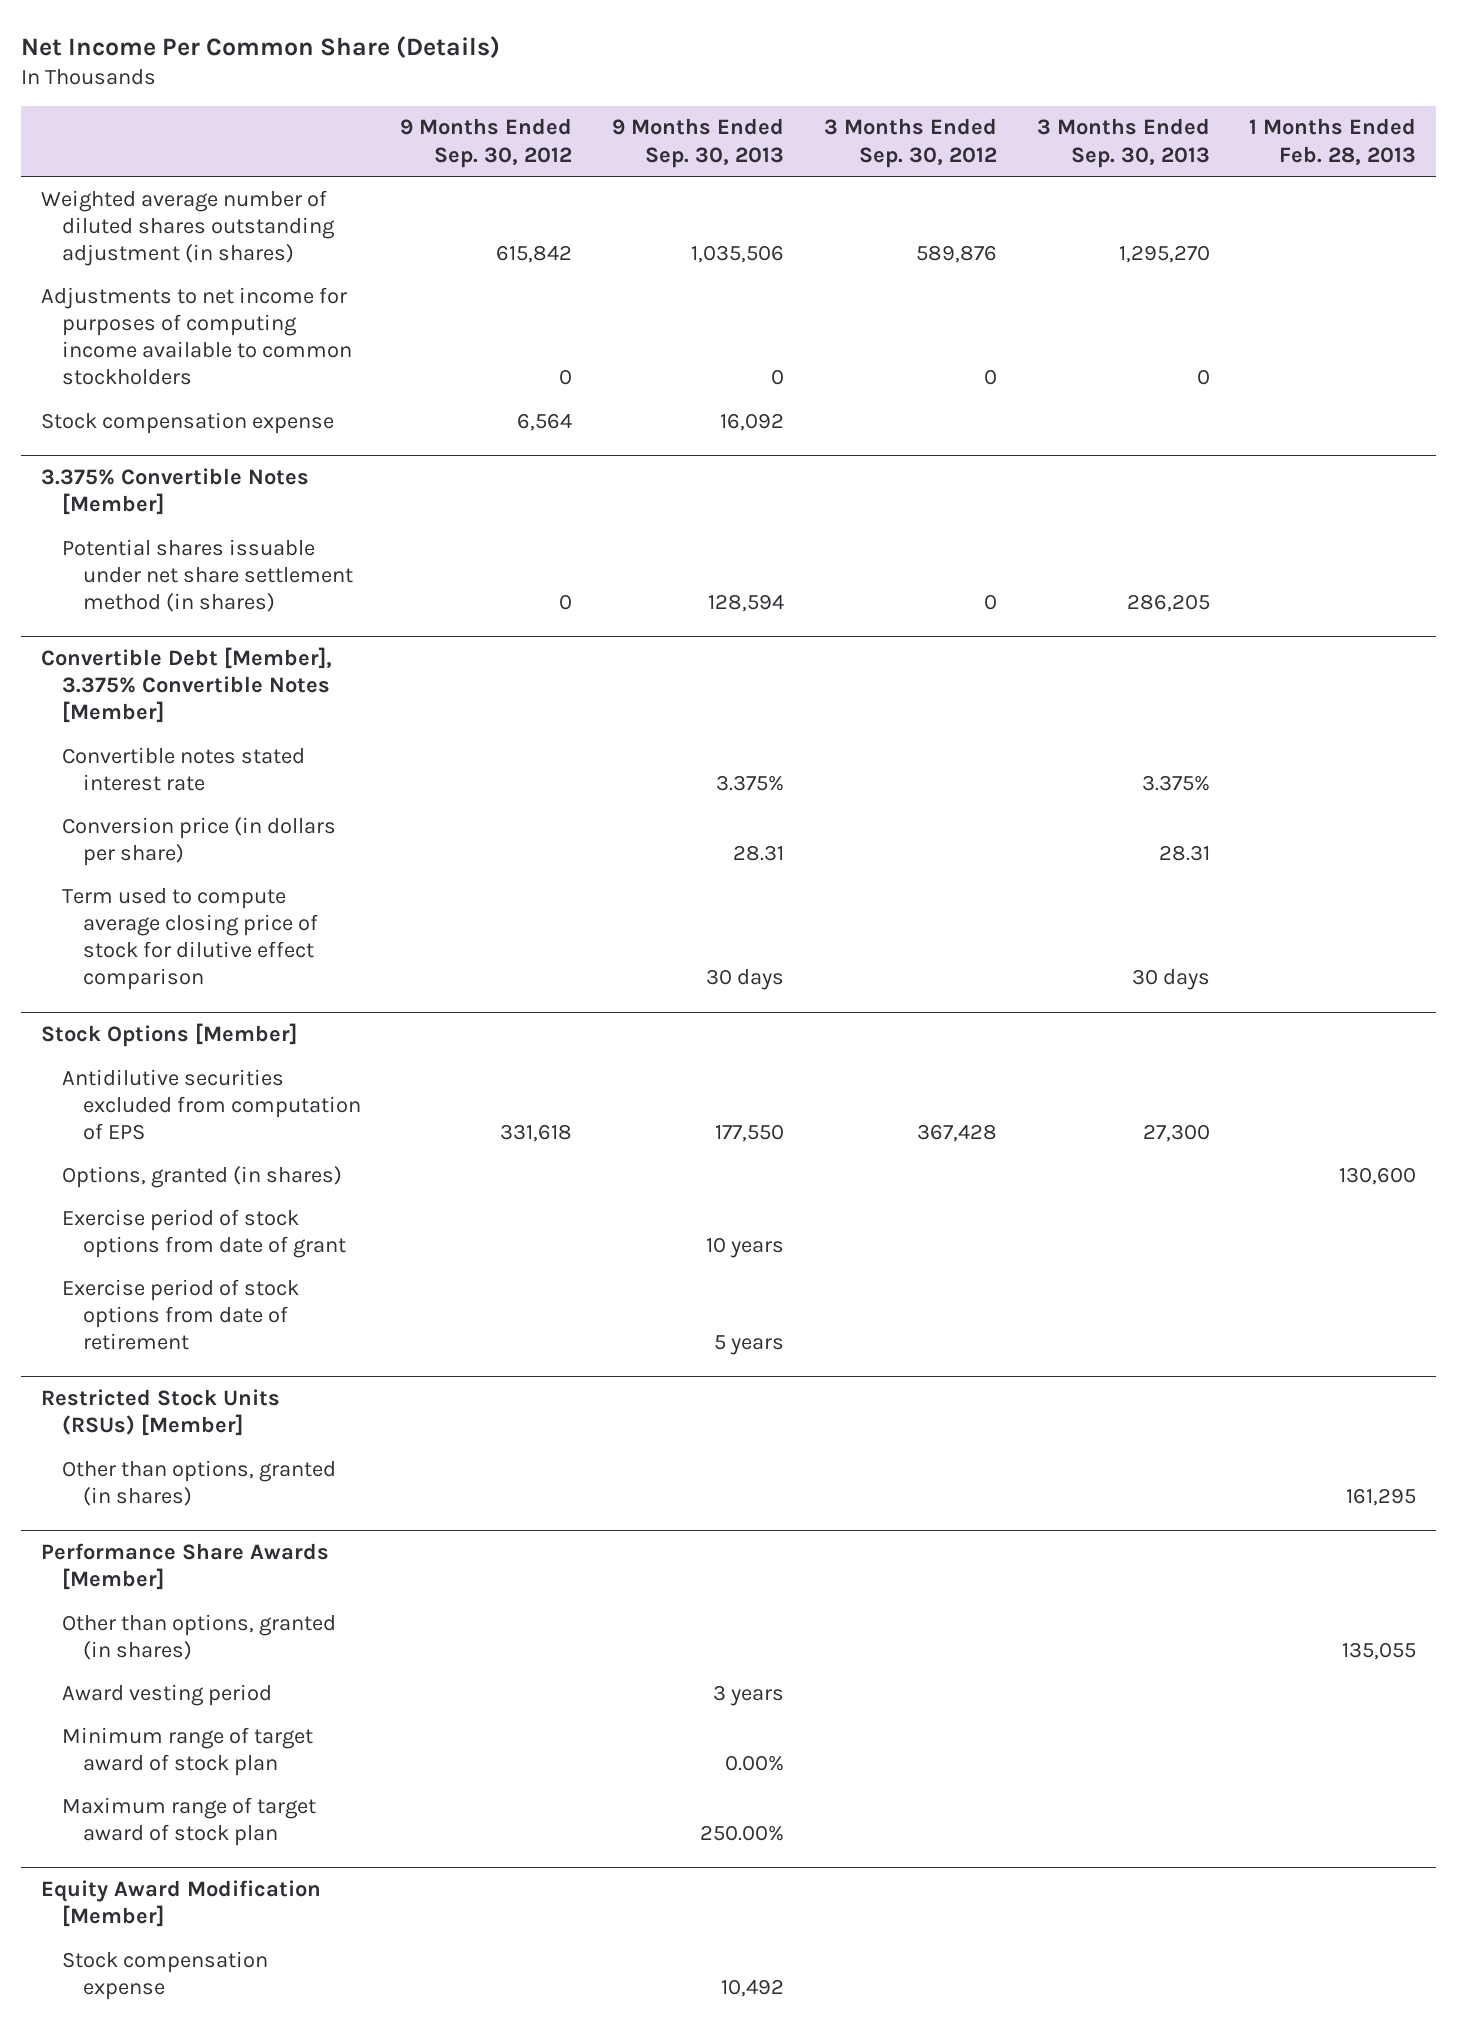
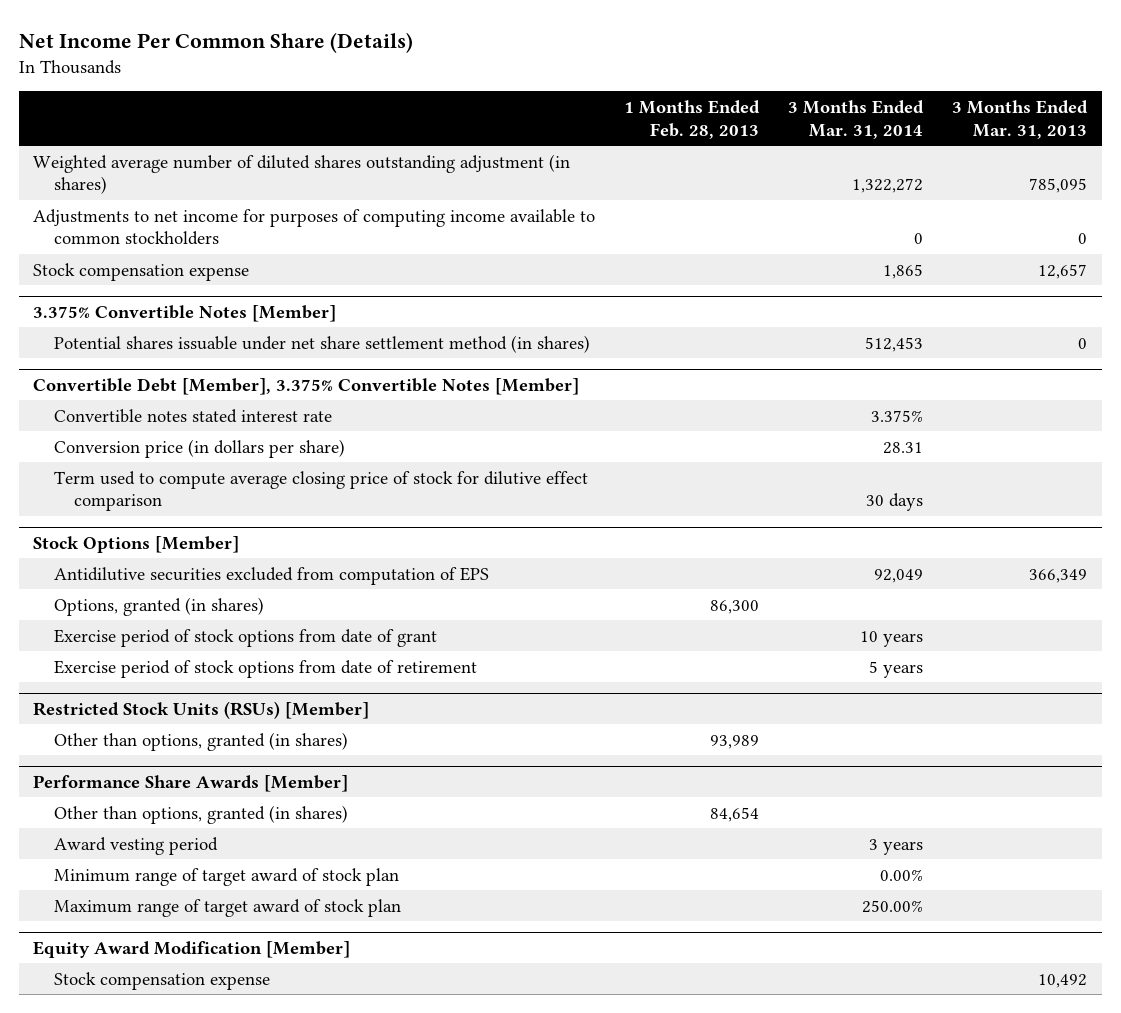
[400,118,573,168] 9 Months Ended Sep. 30, 2012 -> none
[612,118,785,168] 9 Months Ended Sep. 30, 2013 -> none
[823,118,997,168] 3 Months Ended Sep. 30, 2012 -> none
[1036,118,1210,168] 3 Months Ended Sep. 30, 2013 -> none
none -> [788,99,925,139] 3 Months Ended Mar. 31, 2014
none -> [952,99,1089,139] 3 Months Ended Mar. 31, 2013
[1339,1166,1417,1185] 130,600 -> [710,599,760,614] 86,300
[1346,1487,1417,1506] 161,295 -> [710,734,760,749] 93,989
[1342,1641,1417,1660] 135,055 -> [710,806,760,822] 84,654

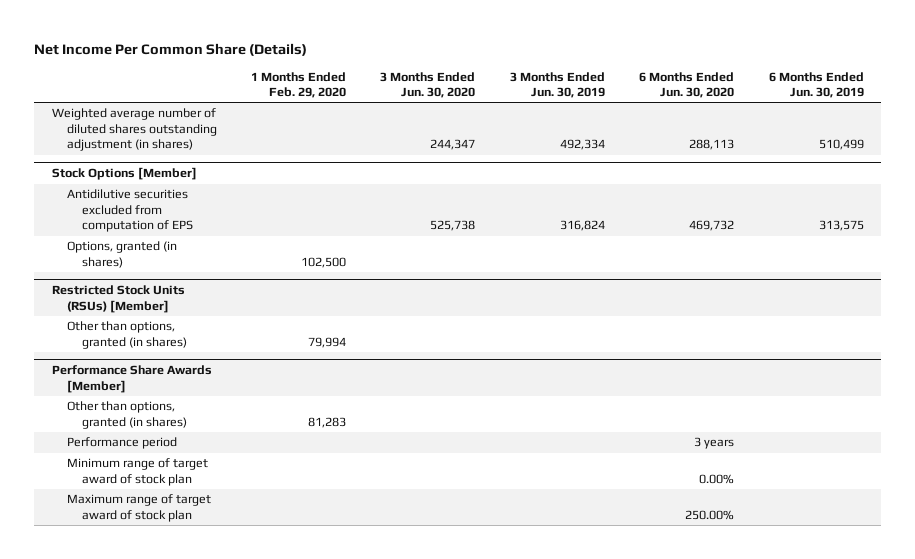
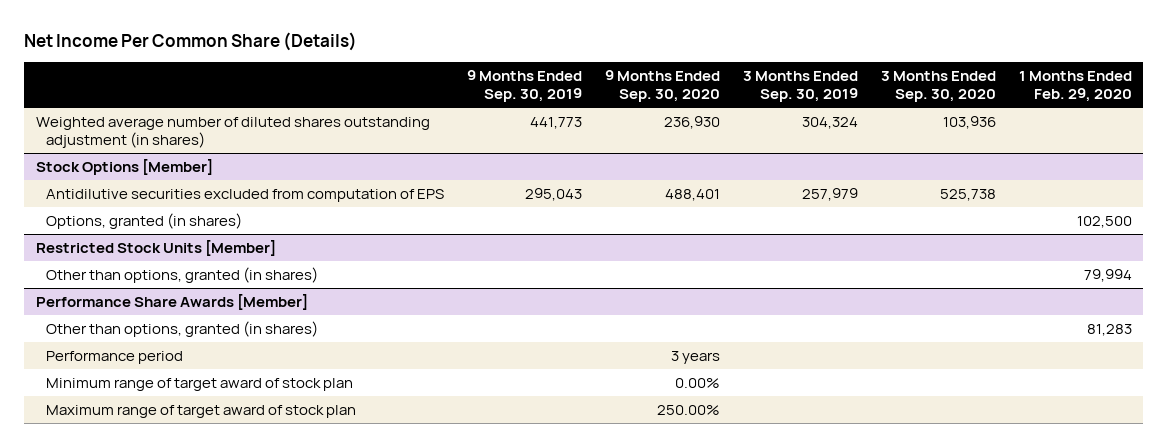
[380,71,476,99] 3 Months Ended Jun. 30, 2020 -> none
[509,71,605,99] 3 Months Ended Jun. 30, 2019 -> none
[639,71,735,99] 6 Months Ended Jun. 30, 2020 -> none
[768,71,864,99] 6 Months Ended Jun. 30, 2019 -> none
none -> [467,70,583,103] 9 Months Ended Sep. 30, 2019
none -> [605,70,721,103] 9 Months Ended Sep. 30, 2020
none -> [743,71,859,103] 3 Months Ended Sep. 30, 2019
none -> [881,71,997,103] 3 Months Ended Sep. 30, 2020
[51,285,185,313] Restricted Stock Units (RSUs) [Member] -> [35,240,276,257] Restricted Stock Units [Member]

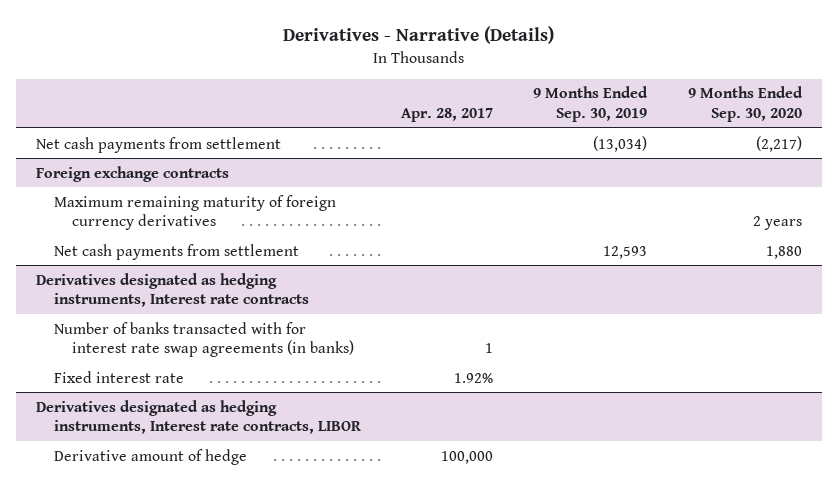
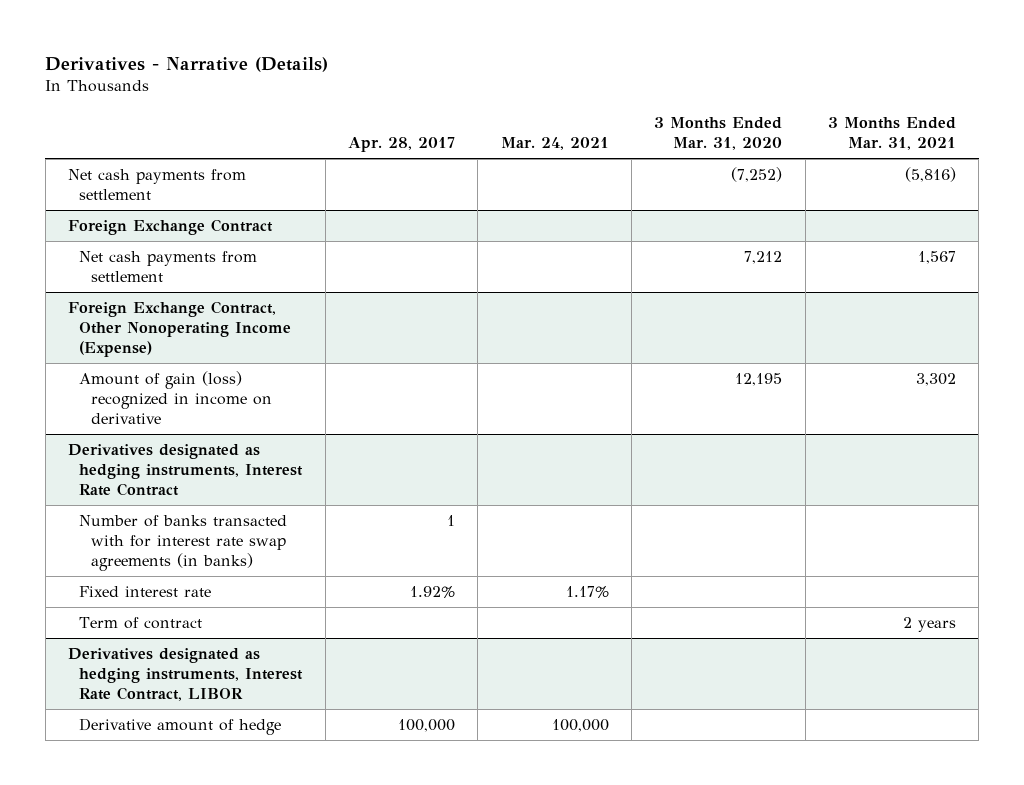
[533,86,649,123] 9 Months Ended Sep. 30, 2019 -> none
[687,86,803,123] 9 Months Ended Sep. 30, 2020 -> none
none -> [500,137,609,151] Mar. 24, 2021
none -> [654,117,783,151] 3 Months Ended Mar. 31, 2020
none -> [828,117,957,151] 3 Months Ended Mar. 31, 2021
[53,194,336,231] Maximum remaining maturity of foreign currency derivatives -> none
[36,165,230,182] Foreign exchange contracts -> [67,219,273,236] Foreign Exchange Contract
none -> [67,301,292,357] Foreign Exchange Contract, Other Nonoperating Income (Expense)
none -> [79,371,272,424] Amount of gain (loss) recognized in income on derivative
[36,272,309,308] Derivatives designated as hedging instruments, Interest rate contracts -> [67,444,304,496] Derivatives designated as hedging instruments, Interest Rate Contract
none -> [79,617,203,630] Term of contract
[36,399,361,435] Derivatives designated as hedging instruments, Interest rate contracts, LIBOR -> [67,648,304,701] Derivatives designated as hedging instruments, Interest Rate Contract, LIBOR

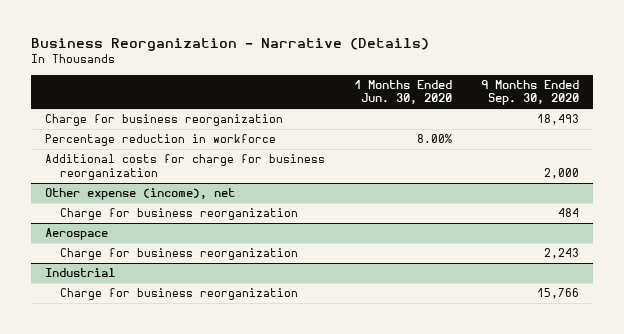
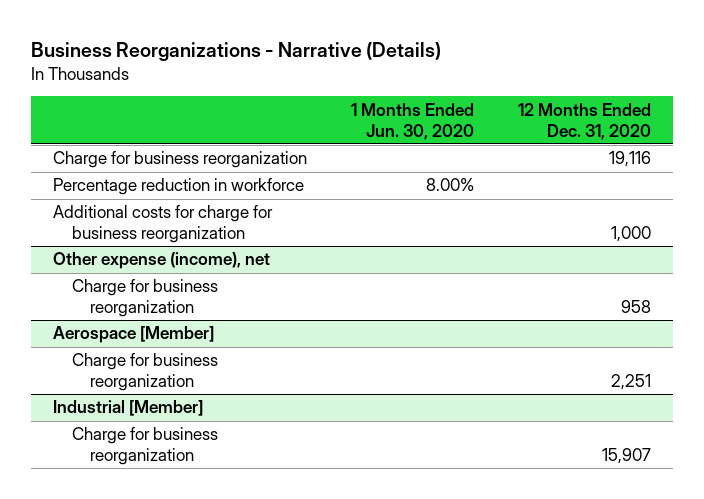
[30,38,429,52] Business Reorganization - Narrative (Details) -> [30,41,441,61] Business Reorganizations - Narrative (Details)
[480,79,579,106] 9 Months Ended Sep. 30, 2020 -> none
none -> [517,102,651,140] 12 Months Ended Dec. 31, 2020
[45,228,109,241] Aerospace -> [52,326,214,344] Aerospace [Member]
[45,268,116,278] Industrial -> [52,400,203,417] Industrial [Member]

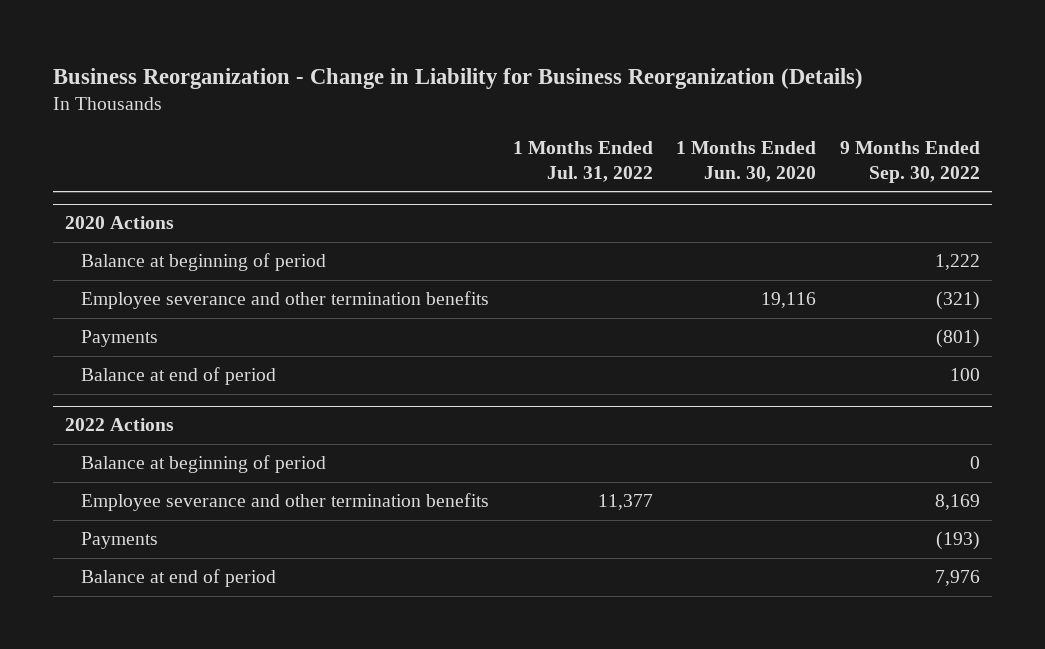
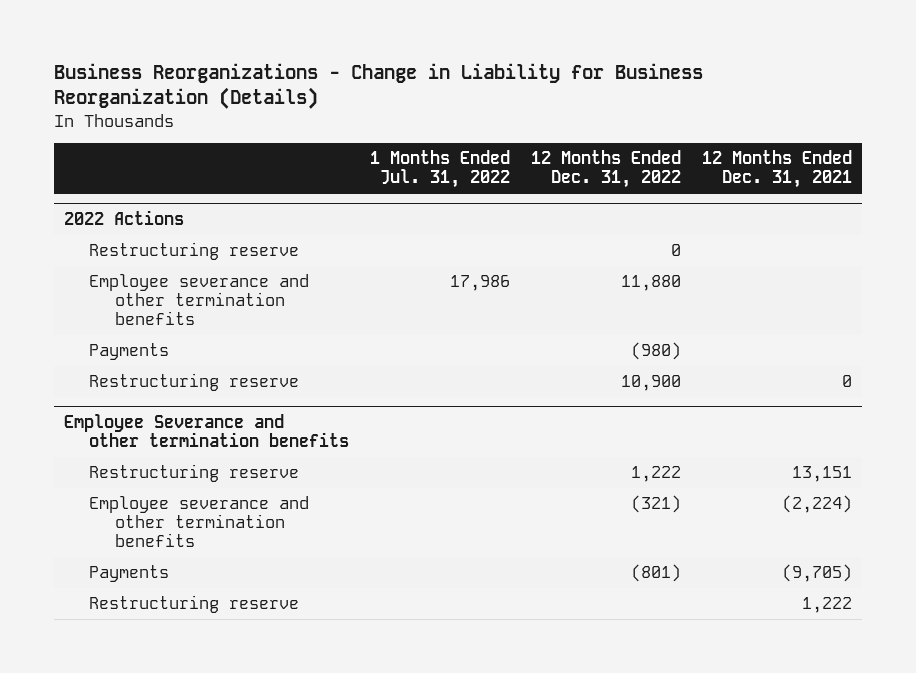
[53,67,864,89] Business Reorganization - Change in Liability for Business Reorganization (Details) -> [53,63,703,110] Business Reorganizations - Change in Liability for Business Reorganization (Details)
[676,141,817,182] 1 Months Ended Jun. 30, 2020 -> none
[839,141,980,183] 9 Months Ended Sep. 30, 2022 -> none
none -> [531,150,682,189] 12 Months Ended Dec. 31, 2022
none -> [701,150,852,189] 12 Months Ended Dec. 31, 2021
[65,216,175,230] 2020 Actions -> none
[81,253,327,272] Balance at beginning of period -> none
[81,291,490,310] Employee severance and other termination benefits -> none
[81,330,159,348] Payments -> none
[81,367,277,386] Balance at end of period -> none
[81,455,327,474] Balance at beginning of period -> [89,242,300,261] Restructuring reserve
[597,494,653,511] 11,377 -> [450,275,511,292] 17,986
[81,569,277,588] Balance at end of period -> [89,373,300,392] Restructuring reserve
none -> [64,413,350,447] Employee Severance and other termination benefits
none -> [89,464,300,483] Restructuring reserve
none -> [89,496,310,548] Employee severance and other termination benefits
none -> [89,565,170,583] Payments
none -> [89,595,300,614] Restructuring reserve

